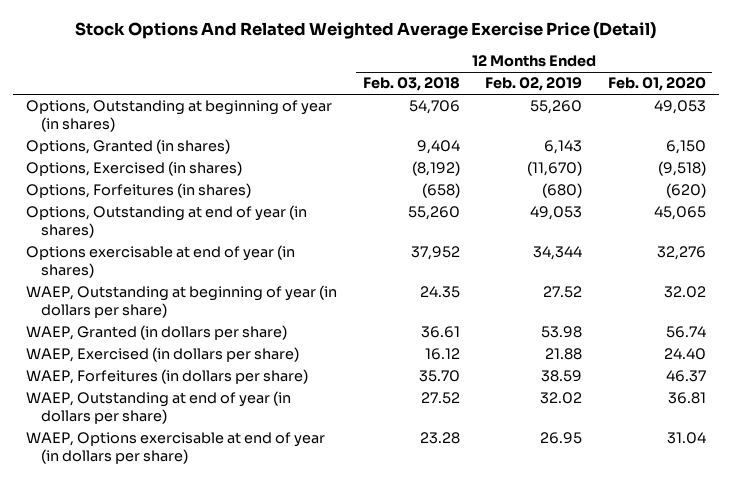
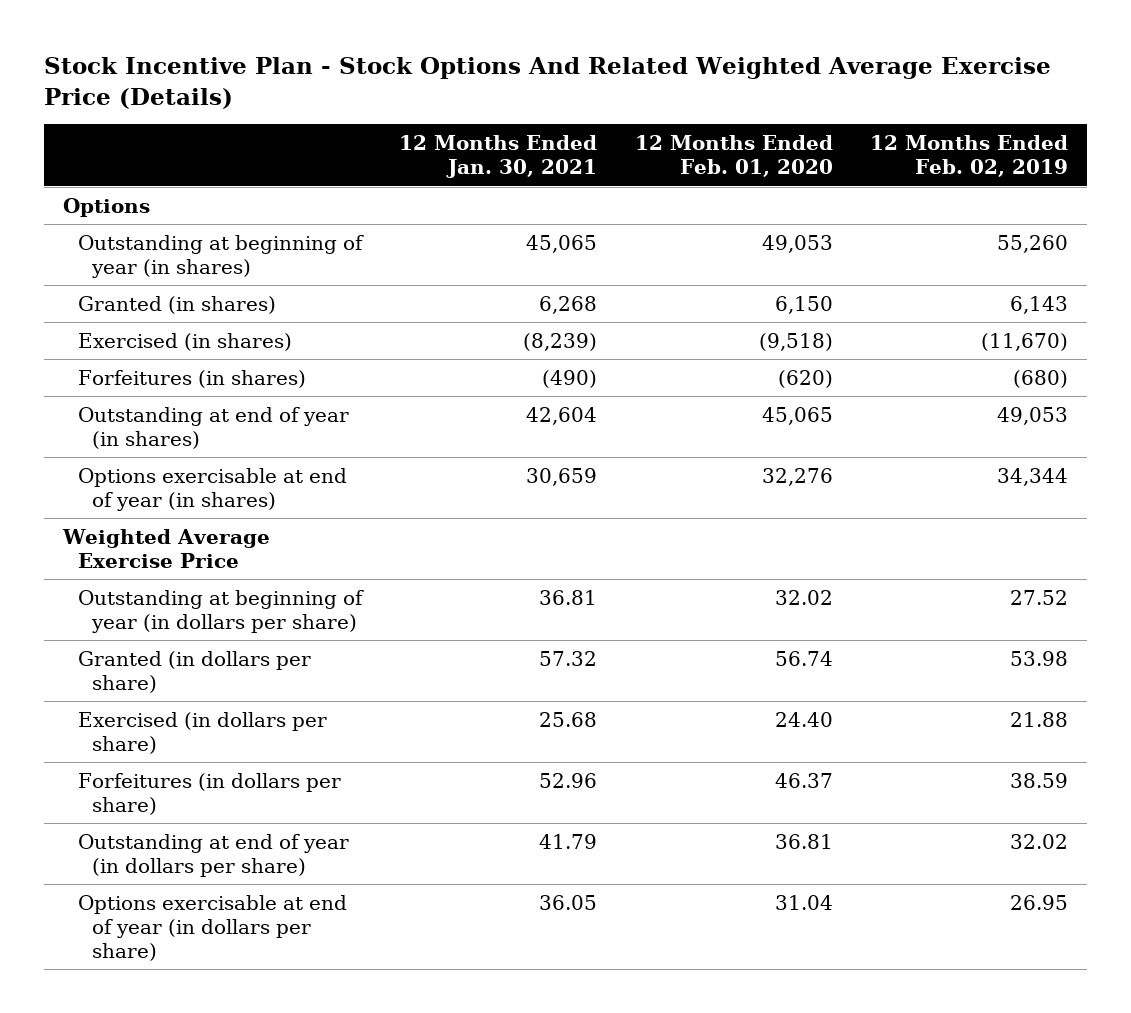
[74,22,656,40] Stock Options And Related Weighted Average Exercise Price (Detail) -> [44,57,1052,109] Stock Incentive Plan - Stock Options And Related Weighted Average Exercise Price (Details)
[362,77,460,92] Feb. 03, 2018 -> none
none -> [399,134,598,178] 12 Months Ended Jan. 30, 2021
none -> [62,197,150,217] Options
[25,100,332,133] Options, Outstanding at beginning of year (in shares) -> [77,234,364,278] Outstanding at beginning of year (in shares)
[25,139,230,155] Options, Granted (in shares) -> [77,295,276,314] Granted (in shares)
[25,161,242,177] Options, Exercised (in shares) -> [77,332,292,351] Exercised (in shares)
[25,183,251,199] Options, Forfeitures (in shares) -> [77,369,306,388] Forfeitures (in shares)
[25,205,307,239] Options, Outstanding at end of year (in shares) -> [77,406,349,449] Outstanding at end of year (in shares)
none -> [61,528,270,568] Weighted Average Exercise Price
[25,285,337,319] WAEP, Outstanding at beginning of year (in dollars per share) -> [77,589,364,633] Outstanding at beginning of year (in dollars per share)
[25,325,287,341] WAEP, Granted (in dollars per share) -> [77,650,311,693] Granted (in dollars per share)
[25,347,299,363] WAEP, Exercised (in dollars per share) -> [77,711,327,754] Exercised (in dollars per share)
[25,369,308,385] WAEP, Forfeitures (in dollars per share) -> [77,772,341,815] Forfeitures (in dollars per share)
[25,391,291,425] WAEP, Outstanding at end of year (in dollars per share) -> [77,833,349,877] Outstanding at end of year (in dollars per share)
[25,432,325,465] WAEP, Options exercisable at end of year (in dollars per share) -> [77,894,347,961] Options exercisable at end of year (in dollars per share)

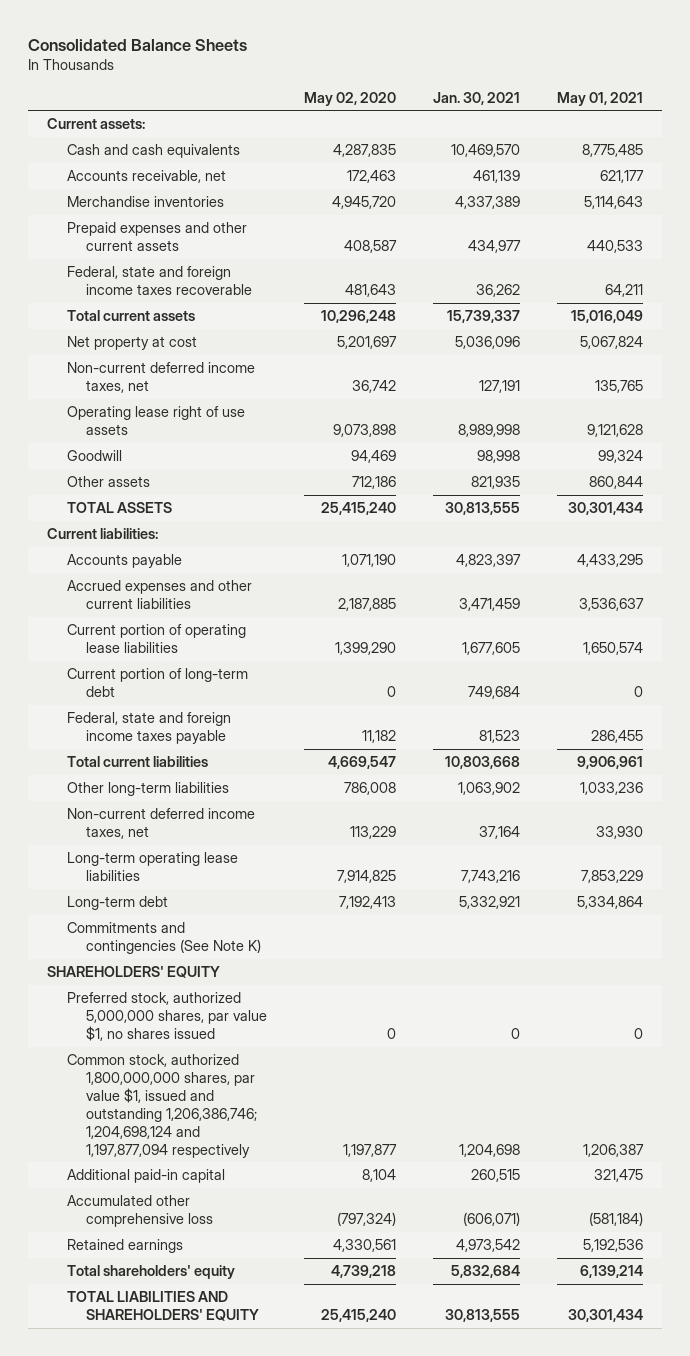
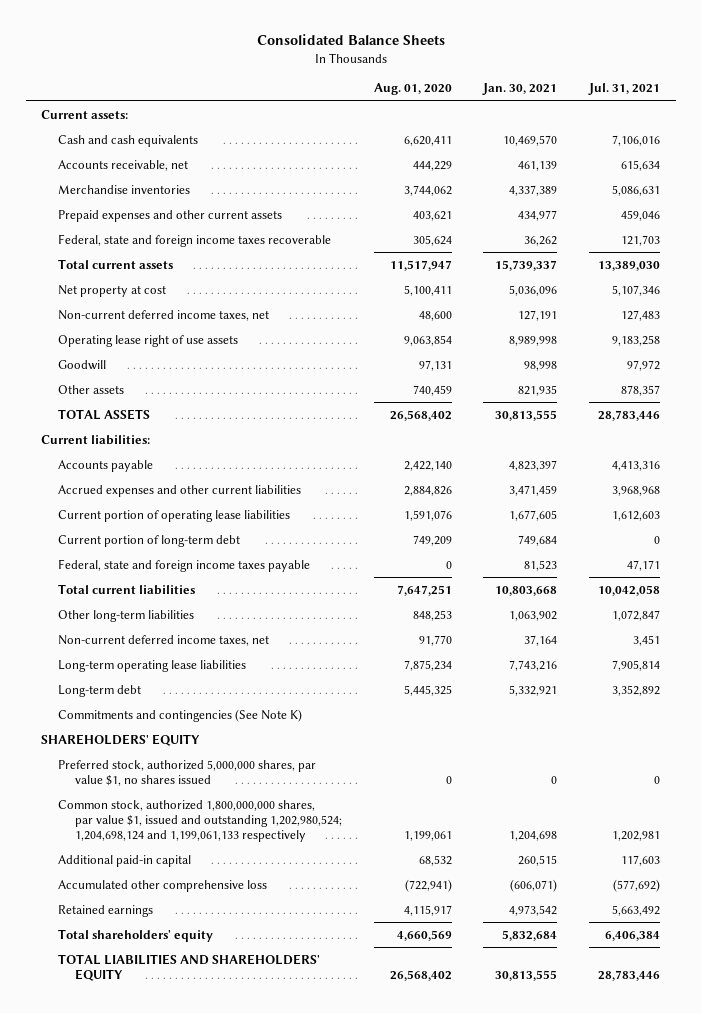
[304,91,397,106] May 02, 2020 -> none
[557,91,644,106] May 01, 2021 -> none
none -> [373,83,452,96] Aug. 01, 2020
none -> [587,83,660,96] Jul. 31, 2021
[66,1054,258,1158] Common stock, authorized 1,800,000,000 shares, par value $1, issued and outstanding 1,206,386,746; 1,204,698,124 and 1,197,877,094 respectively -> [58,799,342,842] Common stock, authorized 1,800,000,000 shares, par value $1, issued and outstanding 1,202,980,524; 1,204,698,124 and 1,199,061,133 respectively

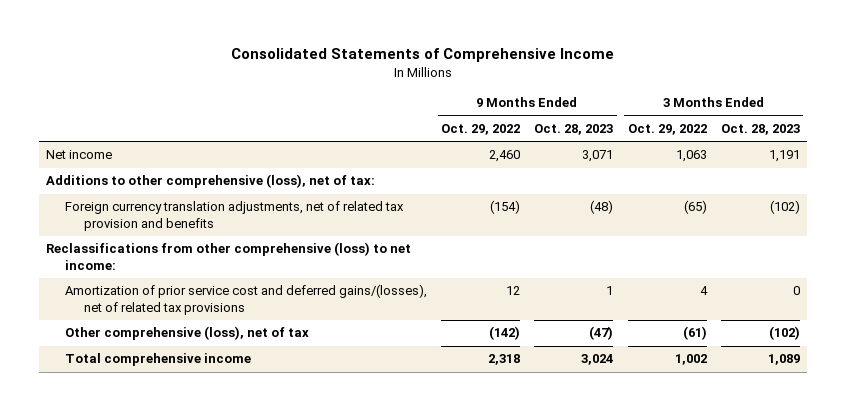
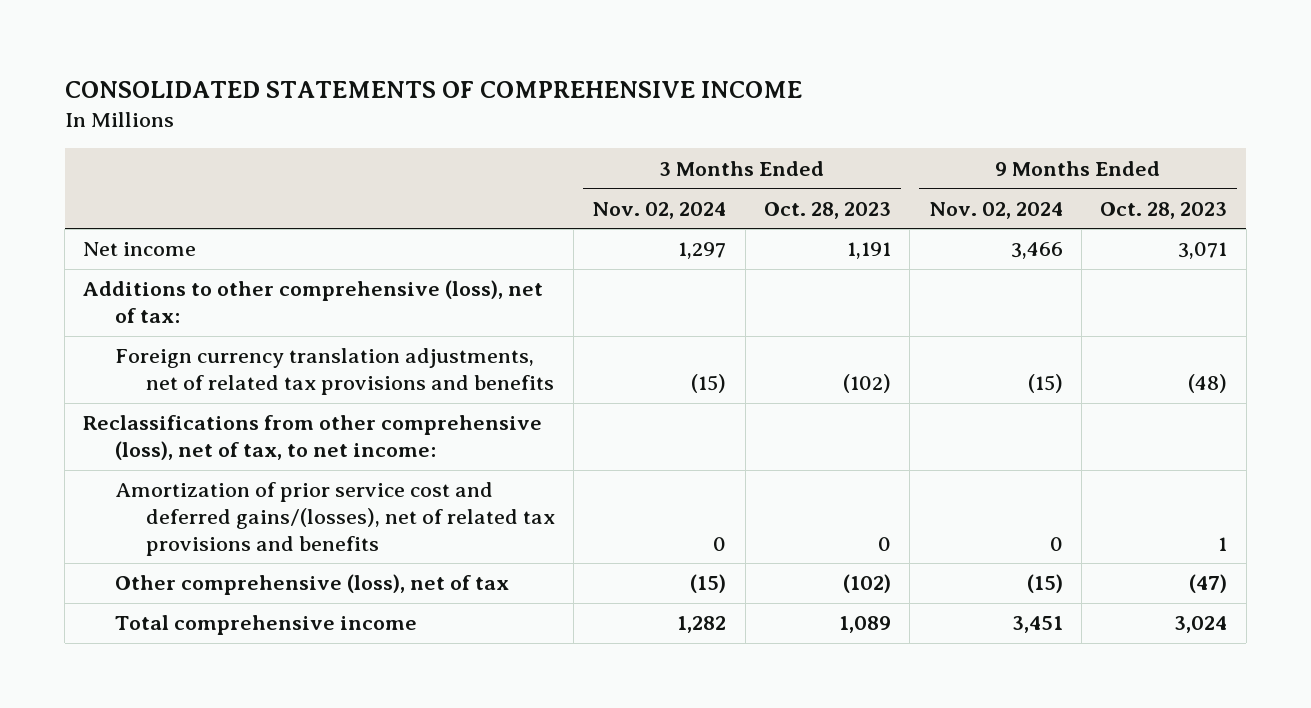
[230,48,614,63] Consolidated Statements of Comprehensive Income -> [64,80,802,98] CONSOLIDATED STATEMENTS OF COMPREHENSIVE INCOME
[441,124,521,136] Oct. 29, 2022 -> none
[627,124,707,136] Oct. 29, 2022 -> none
none -> [592,201,727,219] Nov. 02, 2024
none -> [928,201,1063,219] Nov. 02, 2024
[65,201,405,231] Foreign currency translation adjustments, net of related tax provision and benefits -> [114,348,554,395] Foreign currency translation adjustments, net of related tax provisions and benefits
[45,242,411,270] Reclassifications from other comprehensive (loss) to net income: -> [83,415,543,460] Reclassifications from other comprehensive (loss), net of tax, to net income:
[65,284,428,315] Amortization of prior service cost and deferred gains/(losses), net of related tax provisions -> [114,482,555,556] Amortization of prior service cost and deferred gains/(losses), net of related tax provisions and benefits

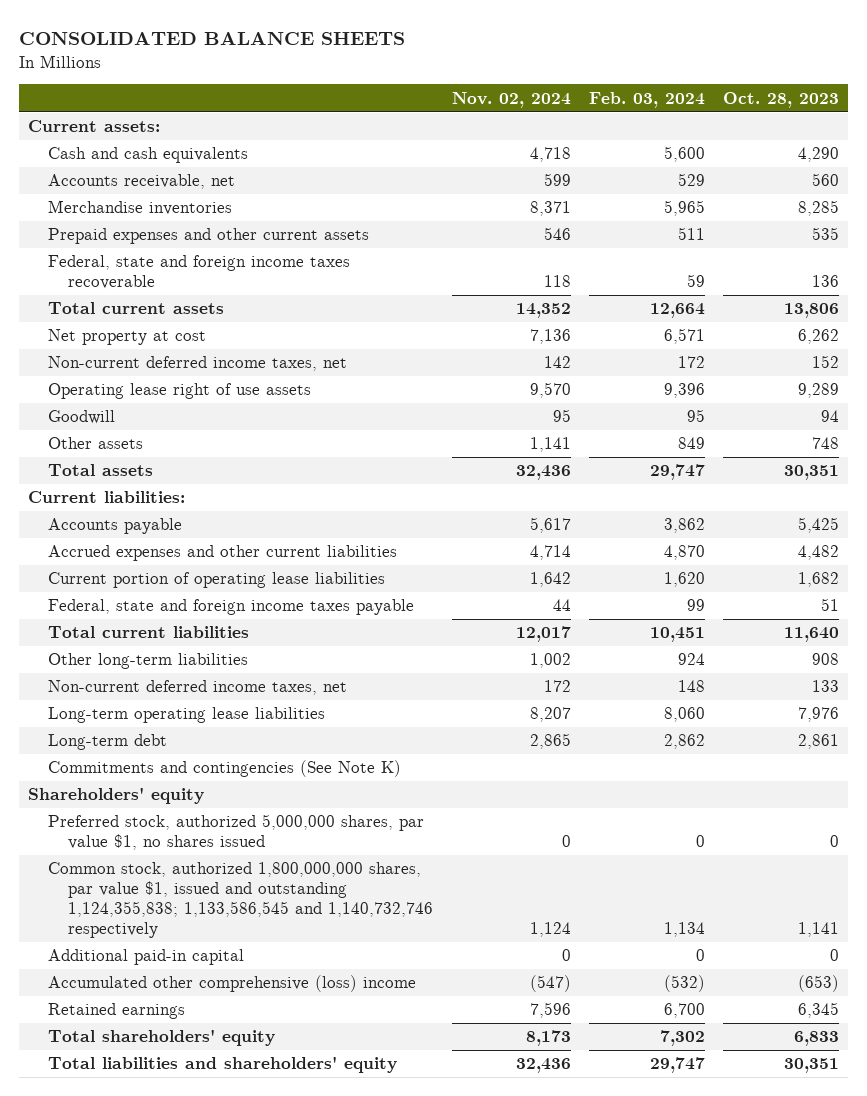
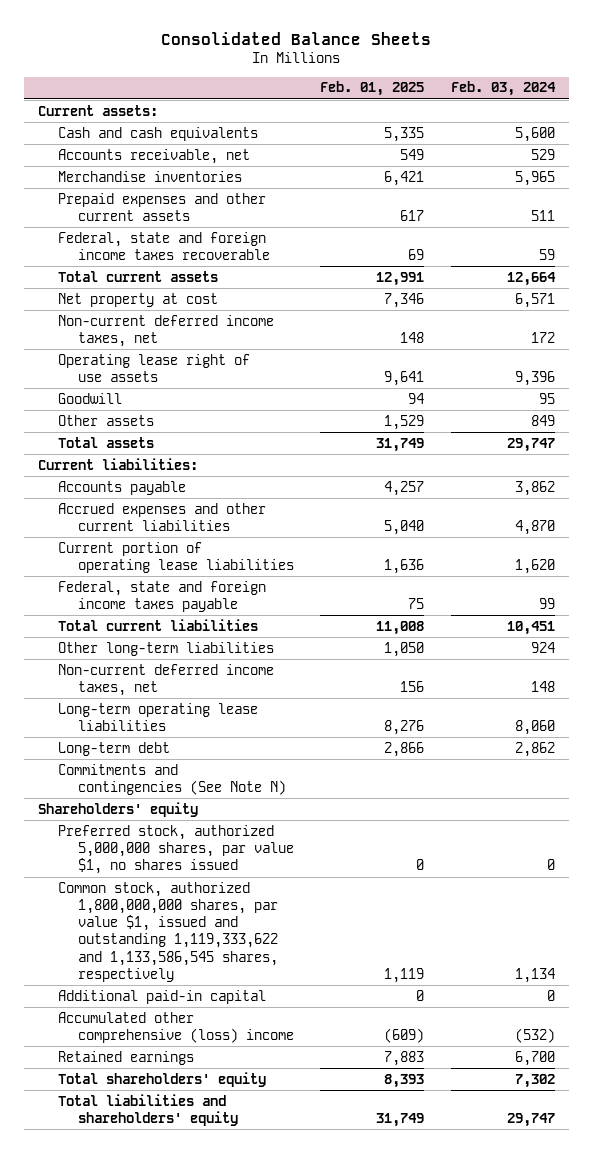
[19,32,406,46] CONSOLIDATED BALANCE SHEETS -> [161,31,432,45] Consolidated Balance Sheets
[451,91,571,108] Nov. 02, 2024 -> none
[723,91,840,108] Oct. 28, 2023 -> none
none -> [320,81,425,97] Feb. 01, 2025
[48,760,402,778] Commitments and contingencies (See Note K) -> [57,763,286,796] Commitments and contingencies (See Note N)
[48,862,434,939] Common stock, authorized 1,800,000,000 shares, par value $1, issued and outstanding 1,124,355,838; 1,133,586,545 and 1,140,732,746 respectively -> [57,881,278,982] Common stock, authorized 1,800,000,000 shares, par value $1, issued and outstanding 1,119,333,622 and 1,133,586,545 shares, respectively

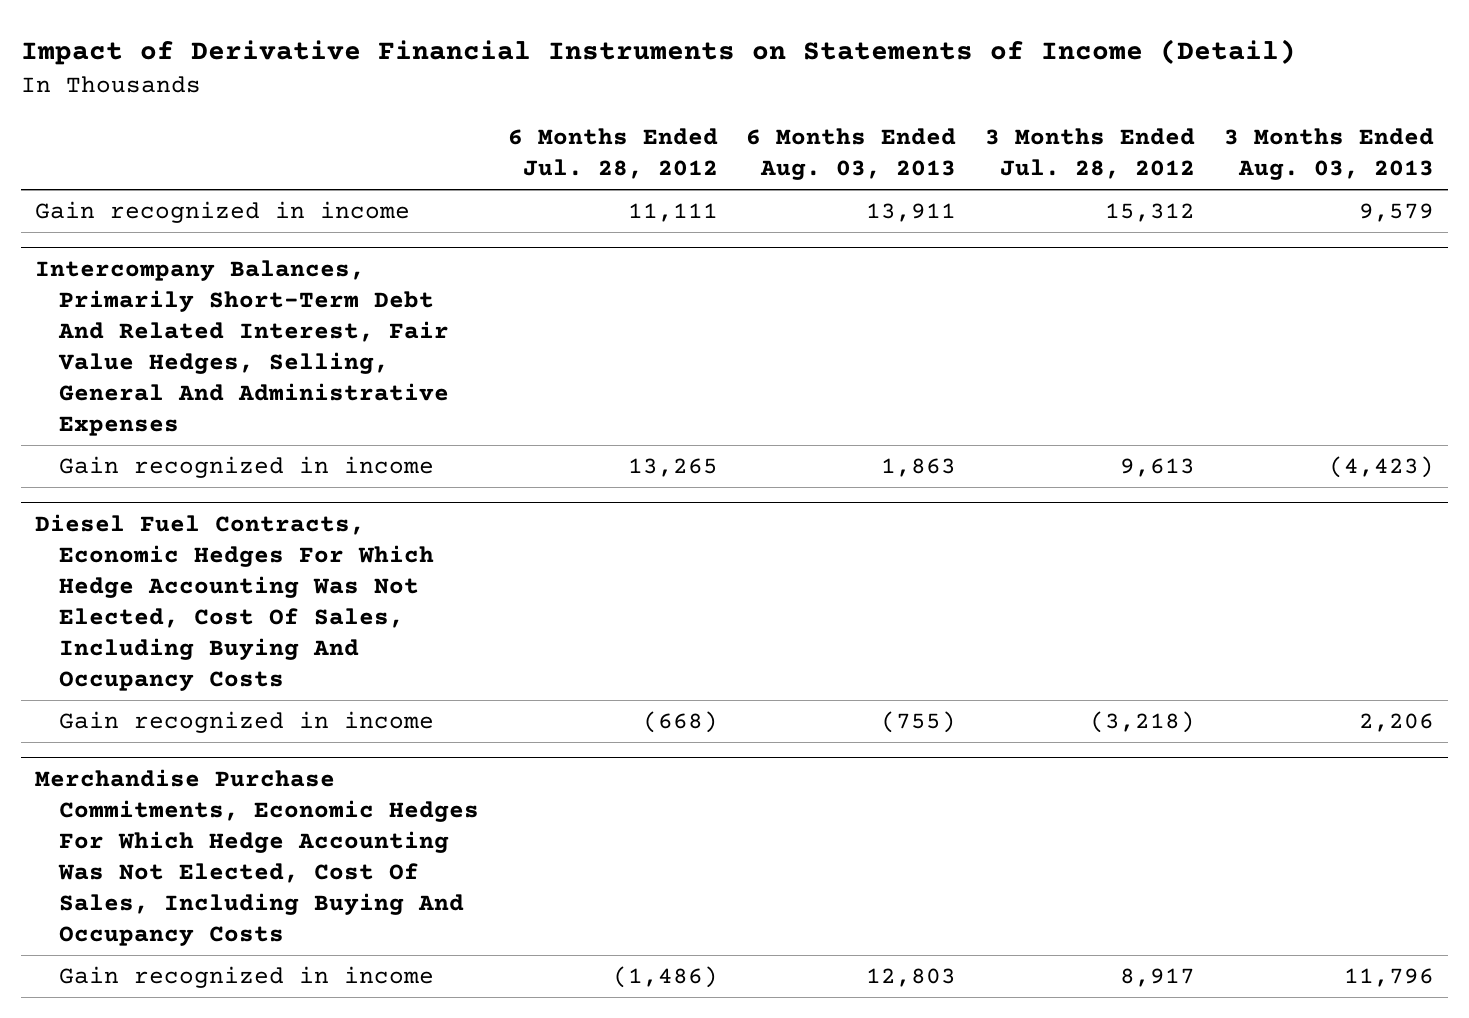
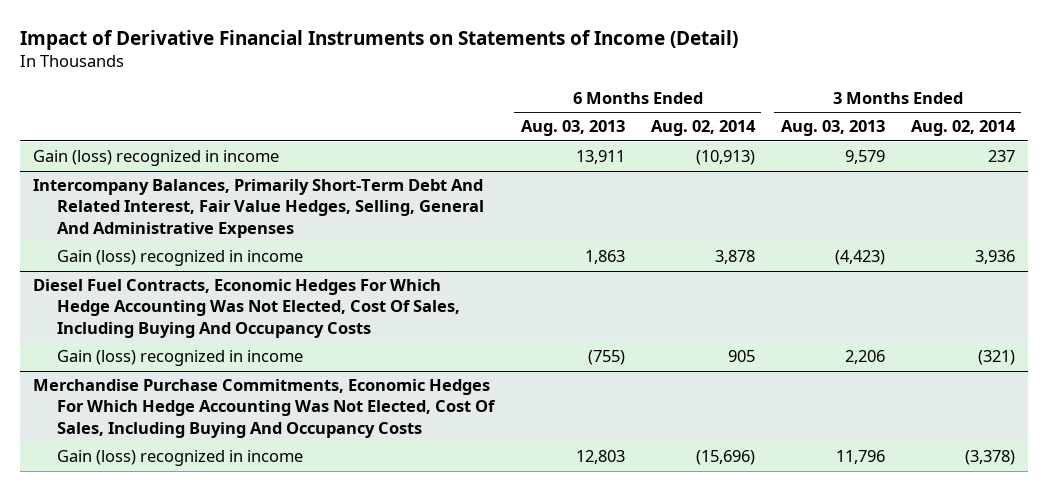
[507,128,718,180] 6 Months Ended Jul. 28, 2012 -> none
[984,128,1195,180] 3 Months Ended Jul. 28, 2012 -> none
none -> [650,120,756,137] Aug. 02, 2014
none -> [910,120,1016,137] Aug. 02, 2014
[34,201,410,224] Gain recognized in income -> [32,150,279,167] Gain (loss) recognized in income
[58,456,434,479] Gain recognized in income -> [57,250,304,267] Gain (loss) recognized in income
[58,711,434,734] Gain recognized in income -> [57,350,304,367] Gain (loss) recognized in income
[58,966,434,989] Gain recognized in income -> [57,450,304,467] Gain (loss) recognized in income

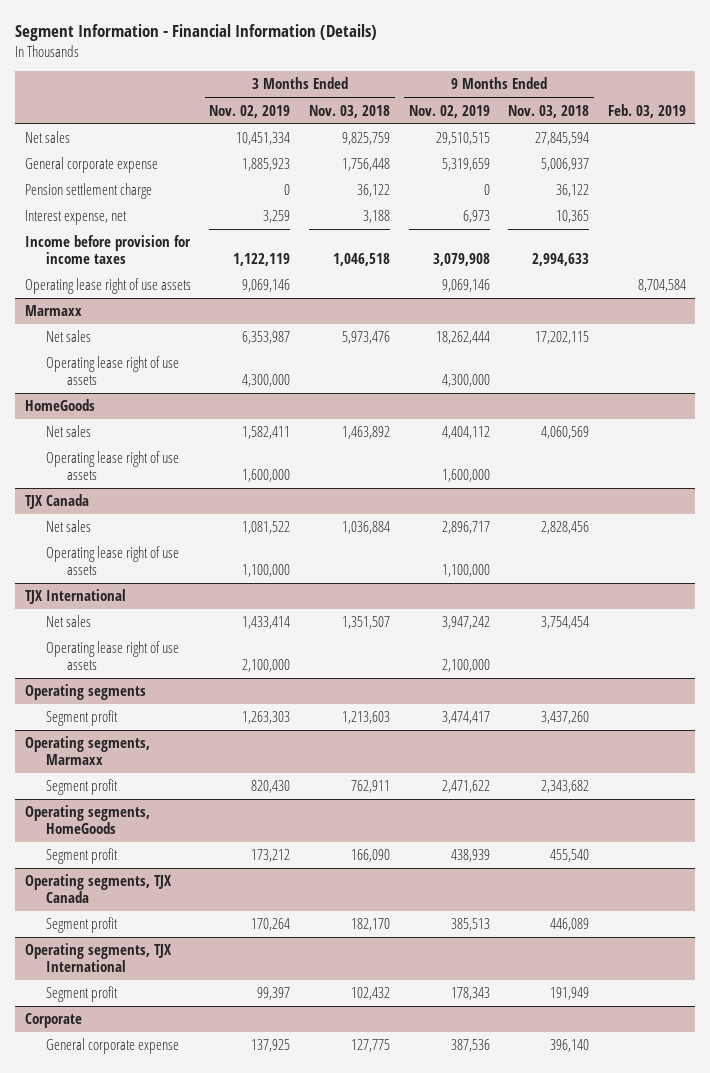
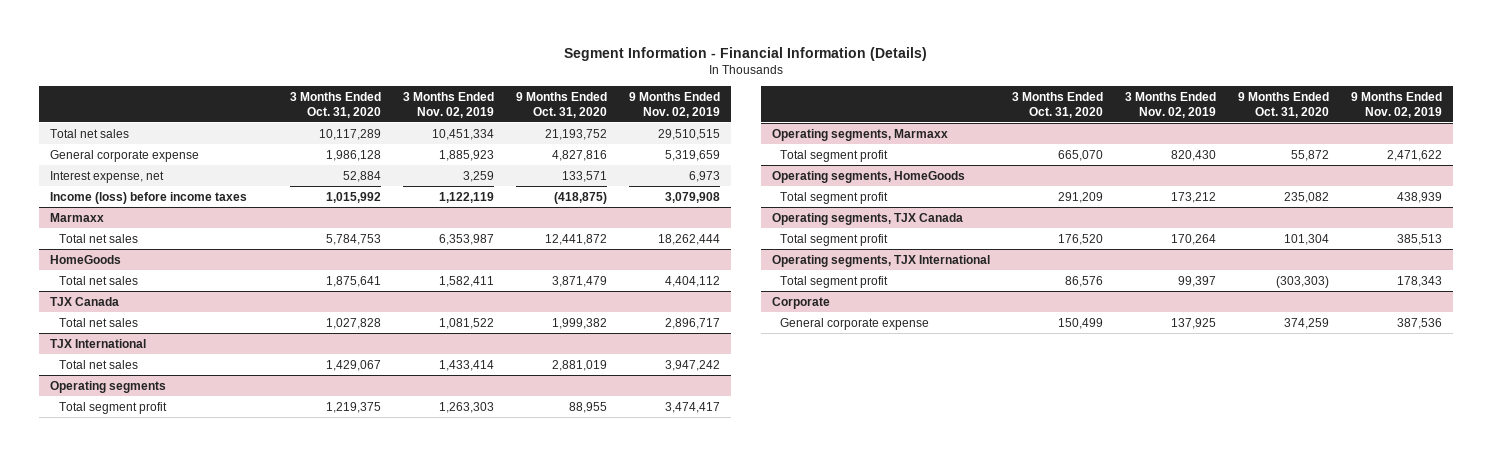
[308,104,390,118] Nov. 03, 2018 -> none
[508,104,590,118] Nov. 03, 2018 -> none
[607,103,686,118] Feb. 03, 2019 -> none
none -> [290,92,382,118] 3 Months Ended Oct. 31, 2020
none -> [515,92,607,118] 9 Months Ended Oct. 31, 2020
[24,131,70,144] Net sales -> [50,128,130,138] Total net sales
[24,183,152,200] Pension settlement charge -> none
[24,278,191,295] Operating lease right of use assets -> none
[24,235,191,265] Income before provision for income taxes -> [50,191,248,204] Income (loss) before income taxes
[46,356,180,386] Operating lease right of use assets -> none
[46,330,92,343] Net sales -> [58,233,138,243] Total net sales
[46,451,180,481] Operating lease right of use assets -> none
[46,425,92,438] Net sales -> [58,275,138,285] Total net sales
[46,546,180,576] Operating lease right of use assets -> none
[46,520,92,533] Net sales -> [58,317,138,327] Total net sales
[46,641,180,671] Operating lease right of use assets -> none
[46,615,92,628] Net sales -> [58,359,138,369] Total net sales
[46,710,119,727] Segment profit -> [58,401,167,414] Total segment profit
[46,779,119,796] Segment profit -> [780,149,889,162] Total segment profit
[46,848,119,865] Segment profit -> [780,191,889,204] Total segment profit
[46,917,119,934] Segment profit -> [780,233,889,246] Total segment profit
[46,986,119,1003] Segment profit -> [780,275,889,288] Total segment profit

